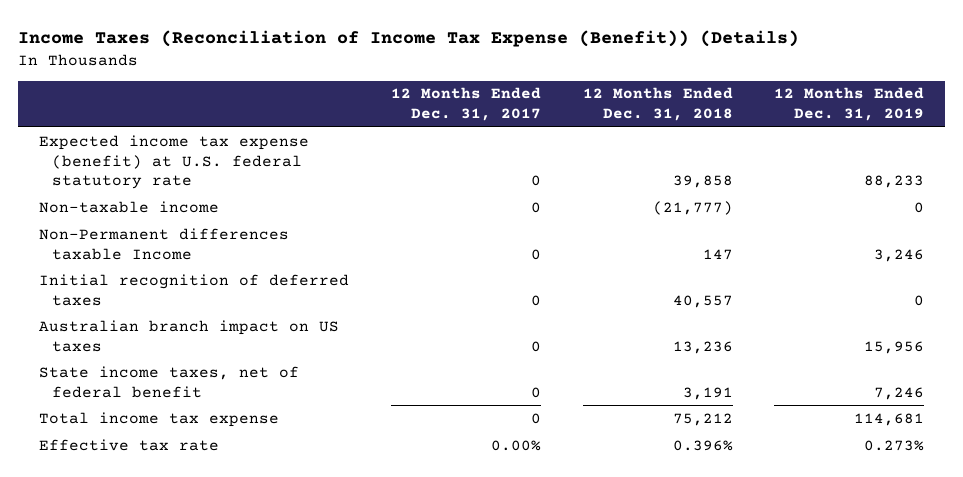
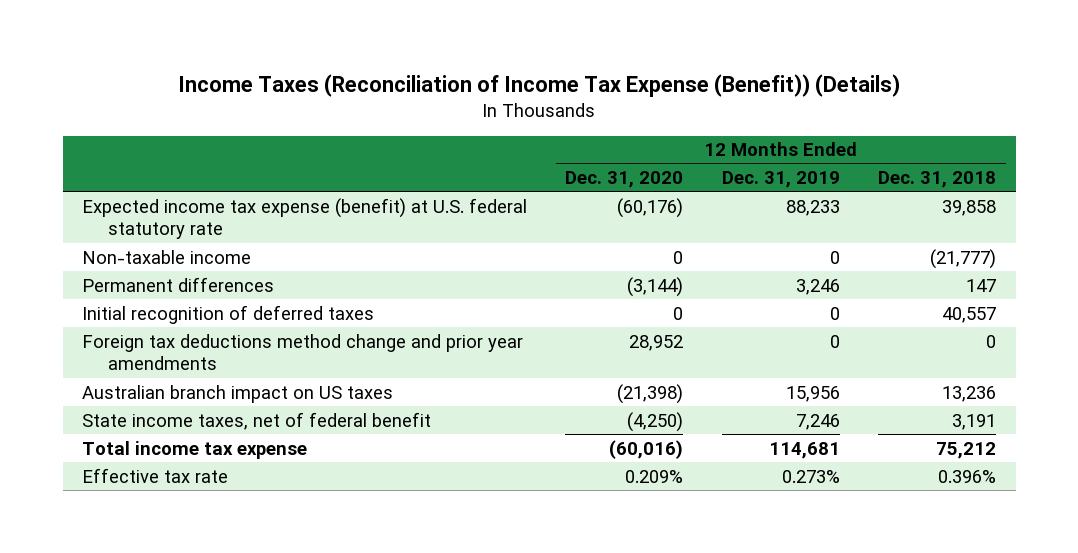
[390,87,541,122] 12 Months Ended Dec. 31, 2017 -> none
none -> [565,171,684,189] Dec. 31, 2020
[39,227,290,260] Non-Permanent differences taxable Income -> [81,276,274,292] Permanent differences
none -> [81,333,523,371] Foreign tax deductions method change and prior year amendments

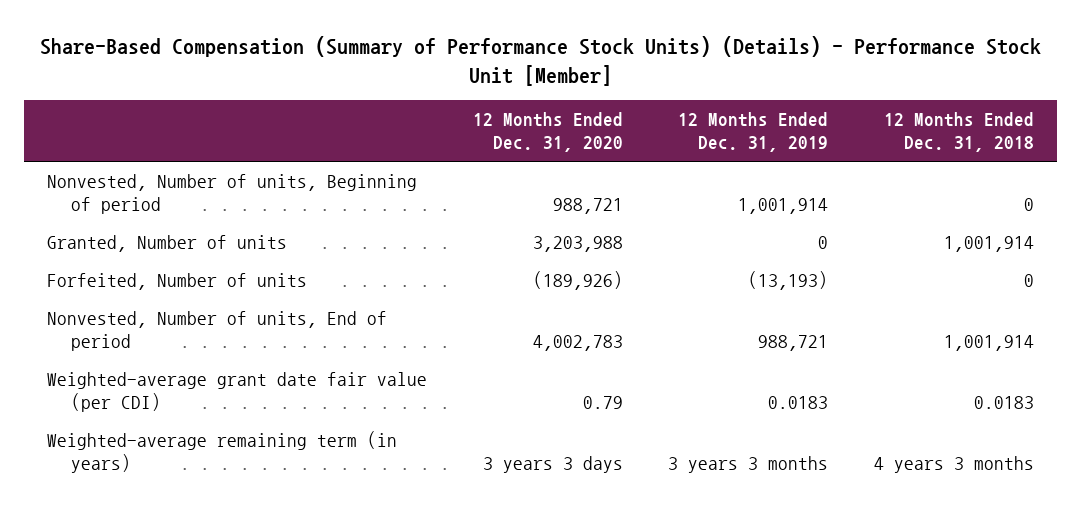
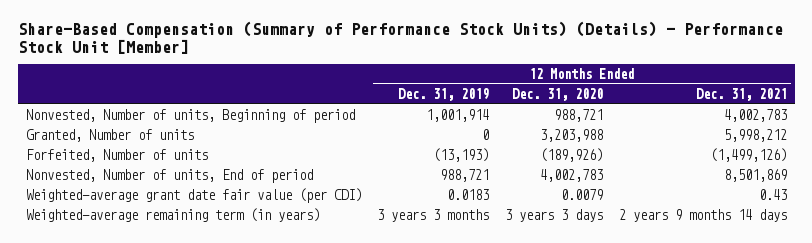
[884,112,1035,153] 12 Months Ended Dec. 31, 2018 -> none
none -> [695,88,787,102] Dec. 31, 2021
[582,396,623,410] 0.79 -> [561,189,604,201] 0.0079

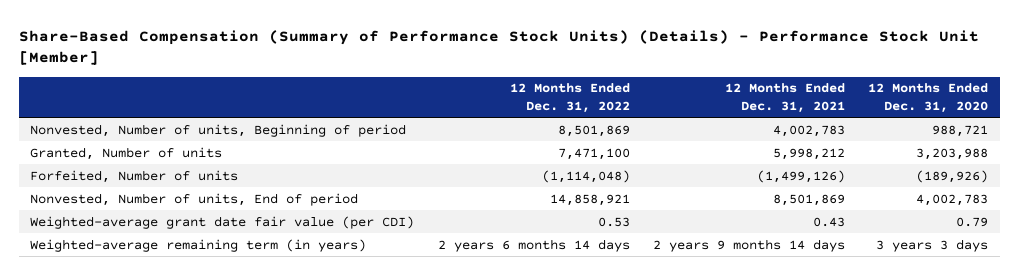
[398,88,490,102] Dec. 31, 2019 -> none
none -> [509,83,630,114] 12 Months Ended Dec. 31, 2022
[561,189,604,201] 0.0079 -> [956,216,989,227] 0.79

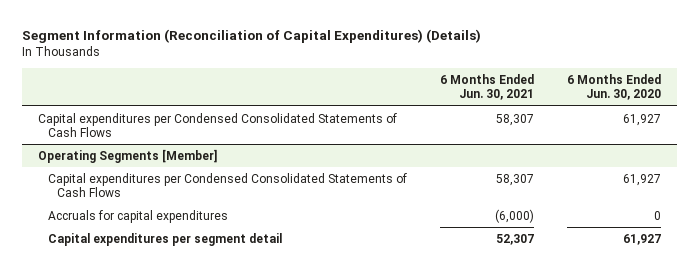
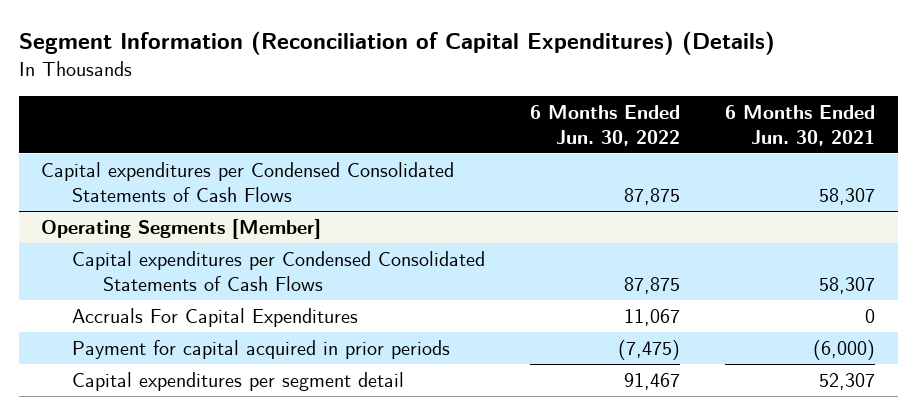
[566,74,661,101] 6 Months Ended Jun. 30, 2020 -> none
none -> [530,104,681,146] 6 Months Ended Jun. 30, 2022
[47,209,228,223] Accruals for capital expenditures -> [72,307,359,327] Accruals For Capital Expenditures
[494,208,534,223] (6,000) -> [865,308,876,323] 0
none -> [72,339,451,359] Payment for capital acquired in prior periods

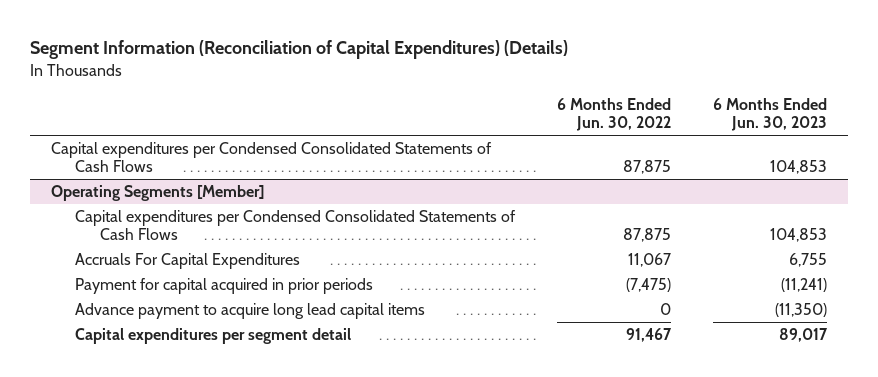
[725,104,876,146] 6 Months Ended Jun. 30, 2021 -> none
none -> [712,97,827,132] 6 Months Ended Jun. 30, 2023
none -> [75,303,426,320] Advance payment to acquire long lead capital items

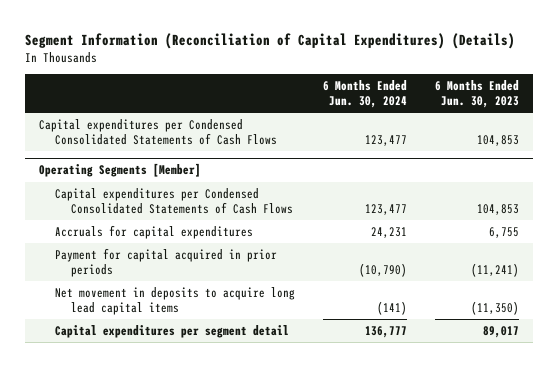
[557,97,672,132] 6 Months Ended Jun. 30, 2022 -> none
none -> [323,80,408,109] 6 Months Ended Jun. 30, 2024
[75,253,301,270] Accruals For Capital Expenditures -> [55,224,254,239] Accruals for capital expenditures
[75,303,426,320] Advance payment to acquire long lead capital items -> [55,286,296,315] Net movement in deposits to acquire long lead capital items

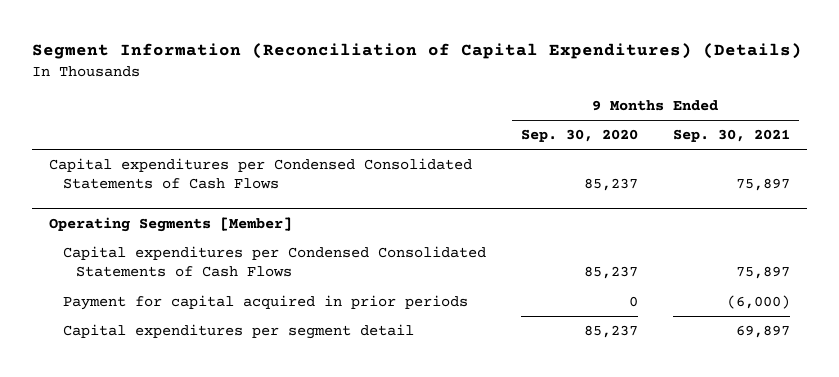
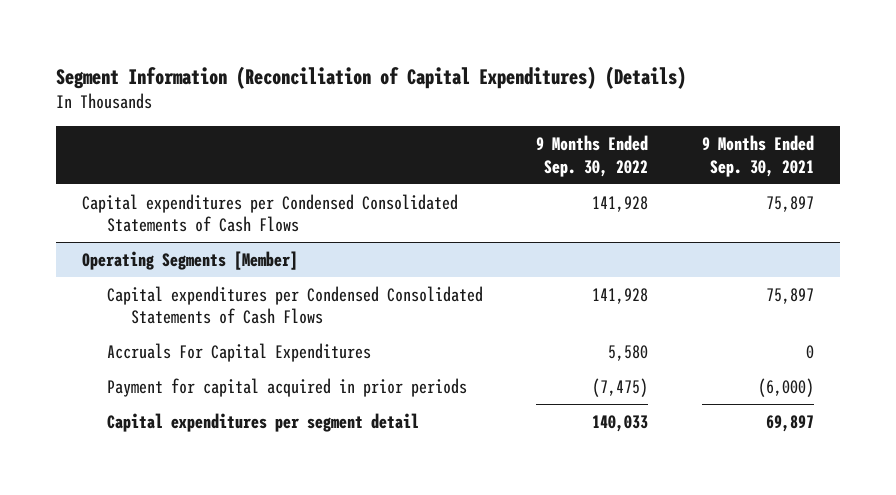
[520,129,638,143] Sep. 30, 2020 -> none
none -> [536,135,649,177] 9 Months Ended Sep. 30, 2022
none -> [106,342,371,362] Accruals For Capital Expenditures

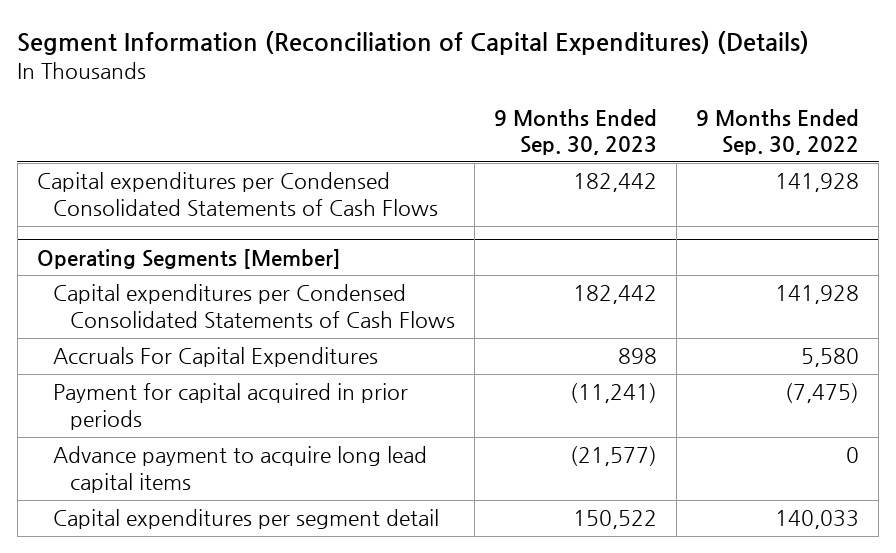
[701,135,814,177] 9 Months Ended Sep. 30, 2021 -> none
none -> [493,108,657,156] 9 Months Ended Sep. 30, 2023
none -> [53,446,428,494] Advance payment to acquire long lead capital items

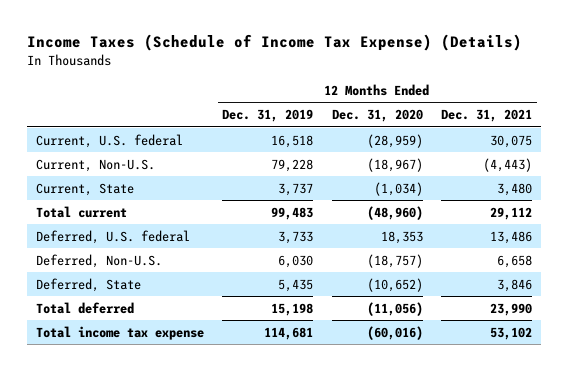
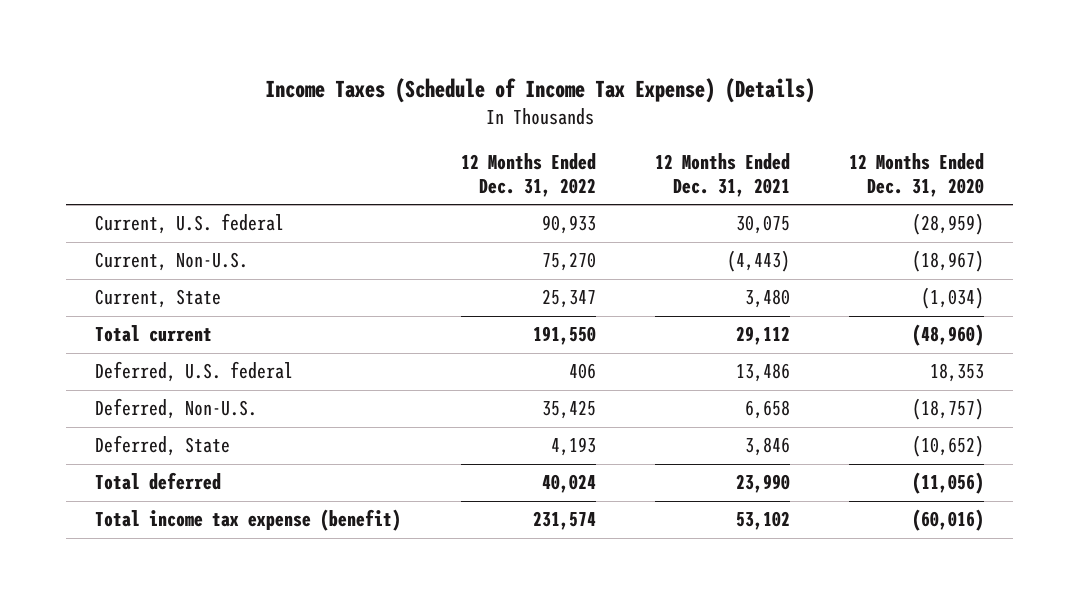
[222,108,314,122] Dec. 31, 2019 -> none
none -> [460,152,596,197] 12 Months Ended Dec. 31, 2022
[35,325,204,340] Total income tax expense -> [95,509,402,532] Total income tax expense (benefit)

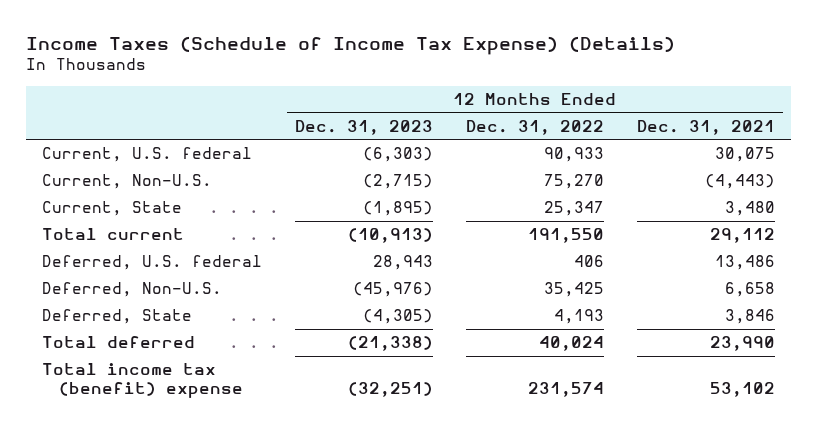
[848,152,984,197] 12 Months Ended Dec. 31, 2020 -> none
none -> [295,119,434,135] Dec. 31, 2023
[95,509,402,532] Total income tax expense (benefit) -> [42,363,244,399] Total income tax (benefit) expense

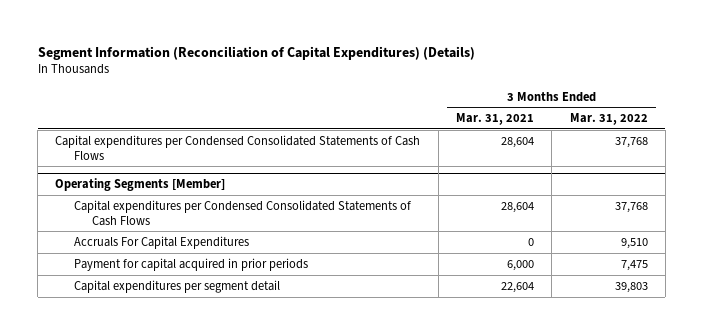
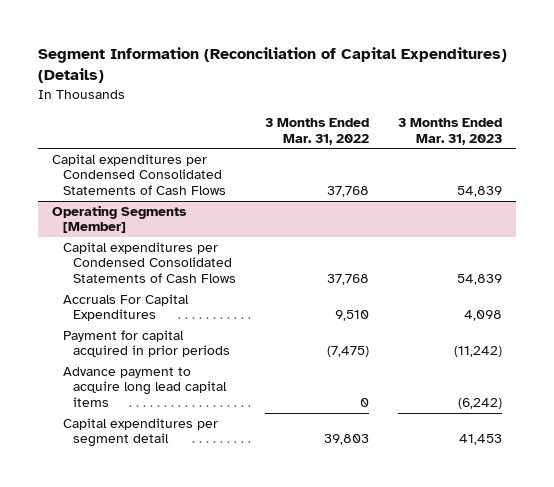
[455,113,534,126] Mar. 31, 2021 -> none
none -> [397,118,502,146] 3 Months Ended Mar. 31, 2023
[620,259,648,271] 7,475 -> [326,346,369,358] (7,475)
none -> [62,366,228,408] Advance payment to acquire long lead capital items

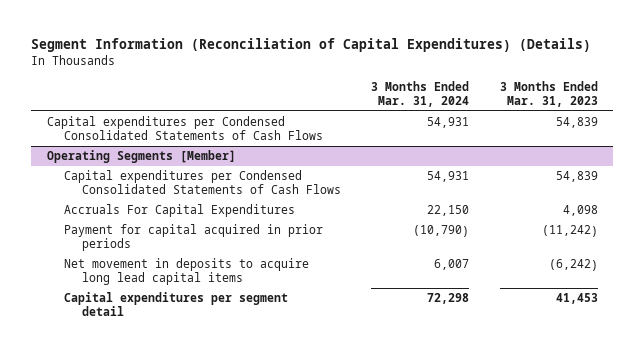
[264,118,369,146] 3 Months Ended Mar. 31, 2022 -> none
none -> [371,80,470,107] 3 Months Ended Mar. 31, 2024
[62,366,228,408] Advance payment to acquire long lead capital items -> [64,258,310,286] Net movement in deposits to acquire long lead capital items

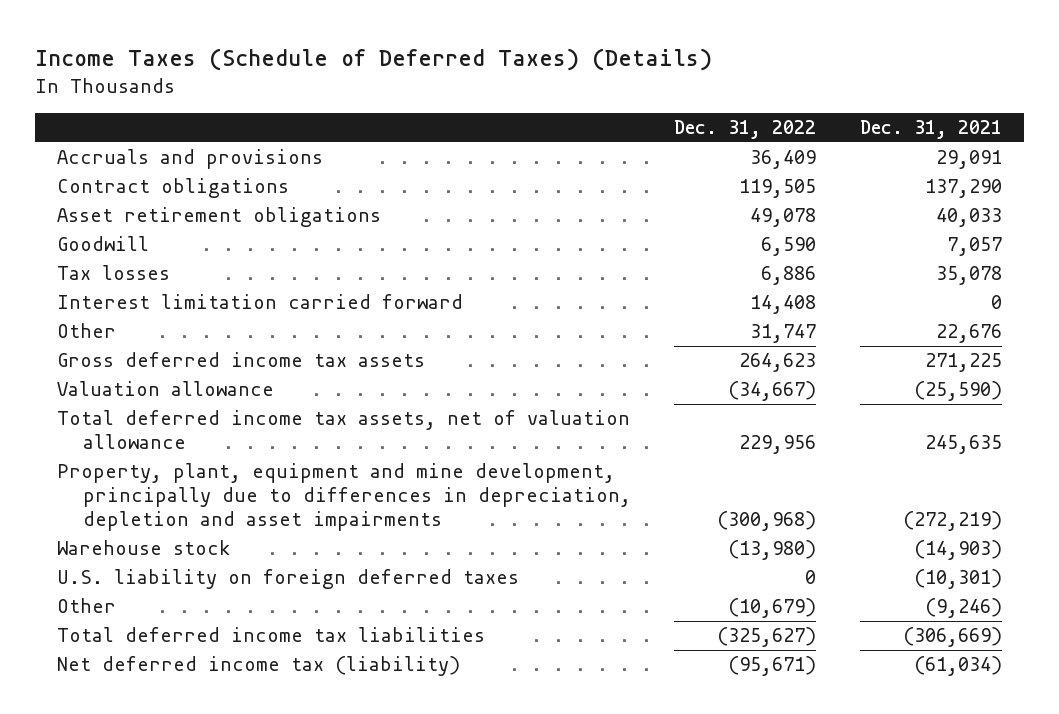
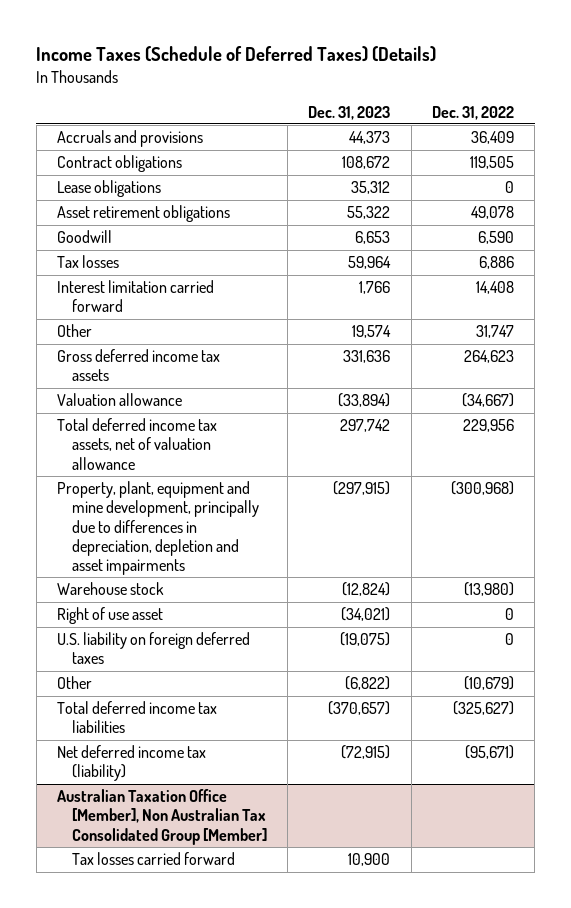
[860,120,1003,140] Dec. 31, 2021 -> none
none -> [308,105,391,120] Dec. 31, 2023
none -> [56,180,161,198] Lease obligations
none -> [56,607,163,625] Right of use asset
none -> [56,789,267,845] Australian Taxation Office [Member], Non Australian Tax Consolidated Group [Member]
none -> [71,852,235,866] Tax losses carried forward

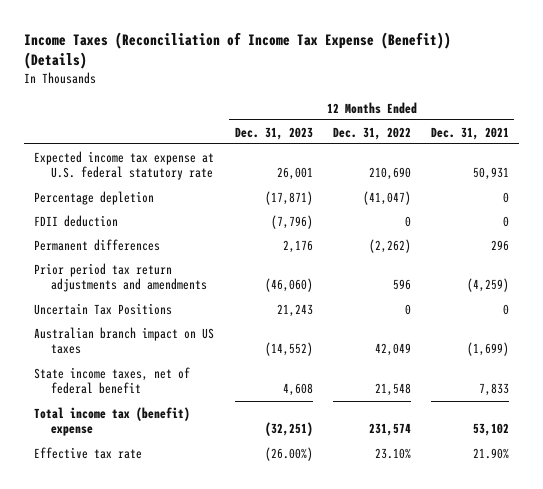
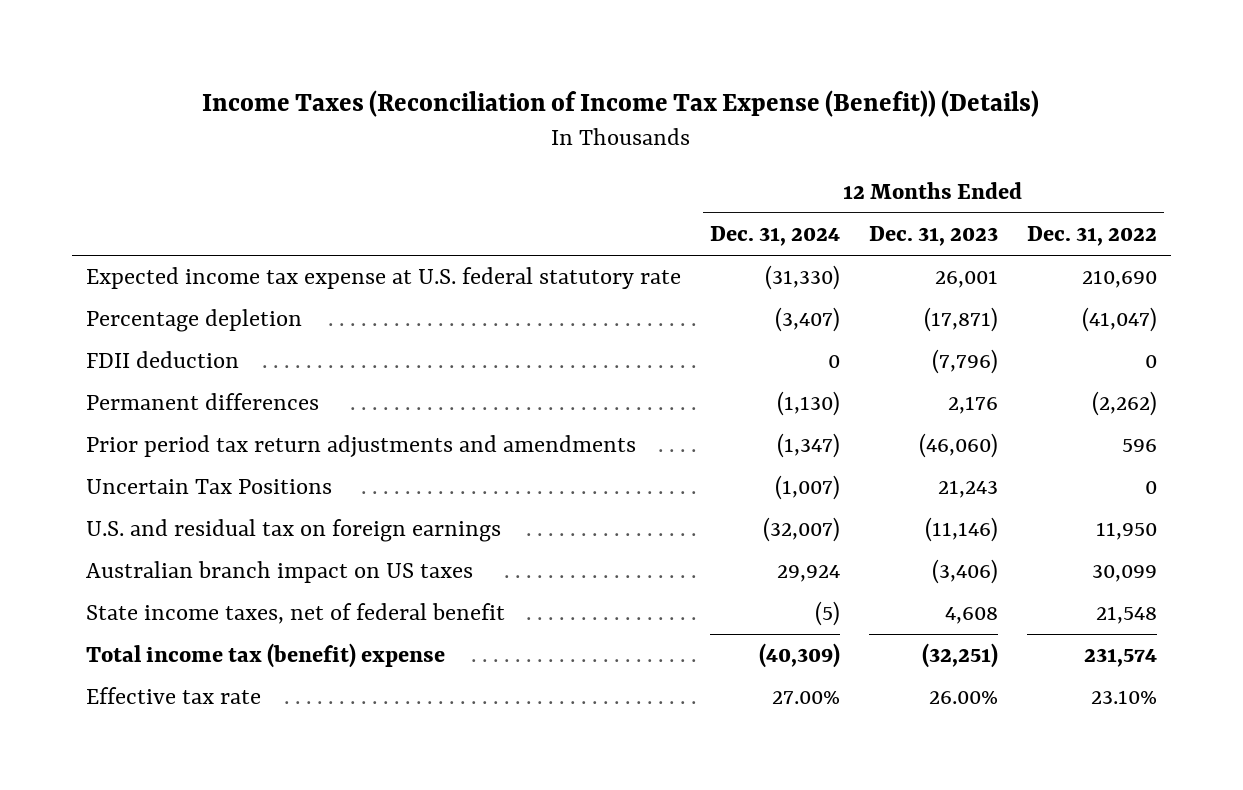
[431,126,510,140] Dec. 31, 2021 -> none
none -> [709,226,840,247] Dec. 31, 2024
none -> [86,519,502,543] U.S. and residual tax on foreign earnings
[264,342,313,357] (14,552) -> [931,559,998,585] (3,406)
[374,343,411,357] 42,049 -> [1091,565,1157,583] 30,099
[264,446,313,461] (26.00%) -> [928,691,998,705] 26.00%

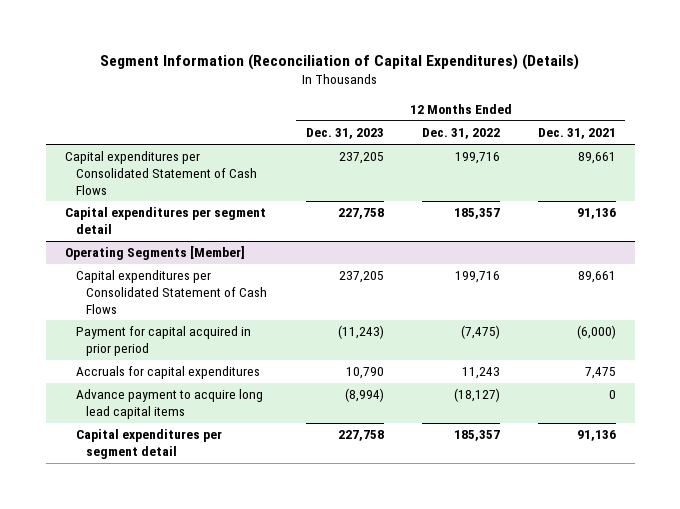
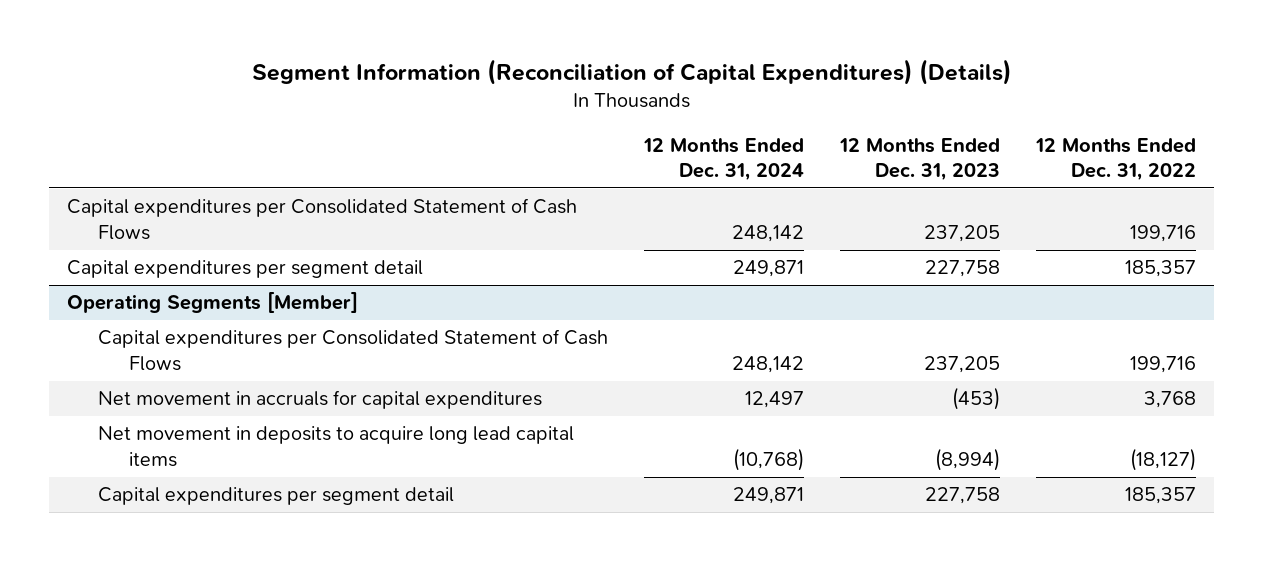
[537,128,616,140] Dec. 31, 2021 -> none
none -> [643,137,805,181] 12 Months Ended Dec. 31, 2024
[75,326,251,356] Payment for capital acquired in prior period -> none
[75,366,260,380] Accruals for capital expenditures -> [98,390,543,410] Net movement in accruals for capital expenditures
[345,367,384,380] 10,790 -> [951,387,1000,411] (453)
[461,367,500,380] 11,243 -> [1143,391,1196,409] 3,768
[75,389,263,419] Advance payment to acquire long lead capital items -> [98,426,575,467] Net movement in deposits to acquire long lead capital items

